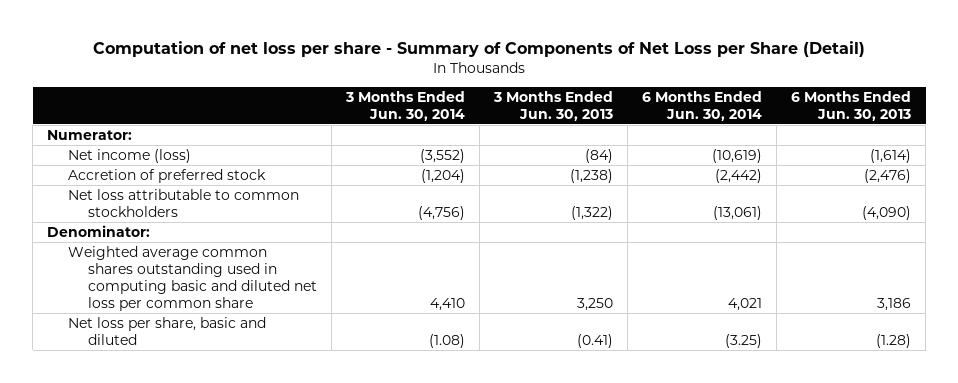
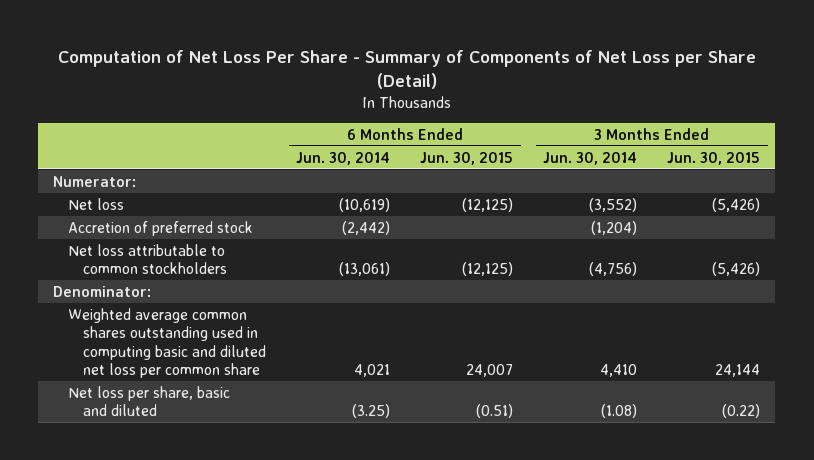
[93,41,866,58] Computation of net loss per share - Summary of Components of Net Loss per Share (Detail) -> [57,49,756,89] Computation of Net Loss Per Share - Summary of Components of Net Loss per Share (Detail)
[493,90,614,121] 3 Months Ended Jun. 30, 2013 -> none
[791,90,912,121] 6 Months Ended Jun. 30, 2013 -> none
none -> [420,151,514,165] Jun. 30, 2015
none -> [667,151,761,165] Jun. 30, 2015
[67,149,191,164] Net income (loss) -> [68,197,125,210] Net loss

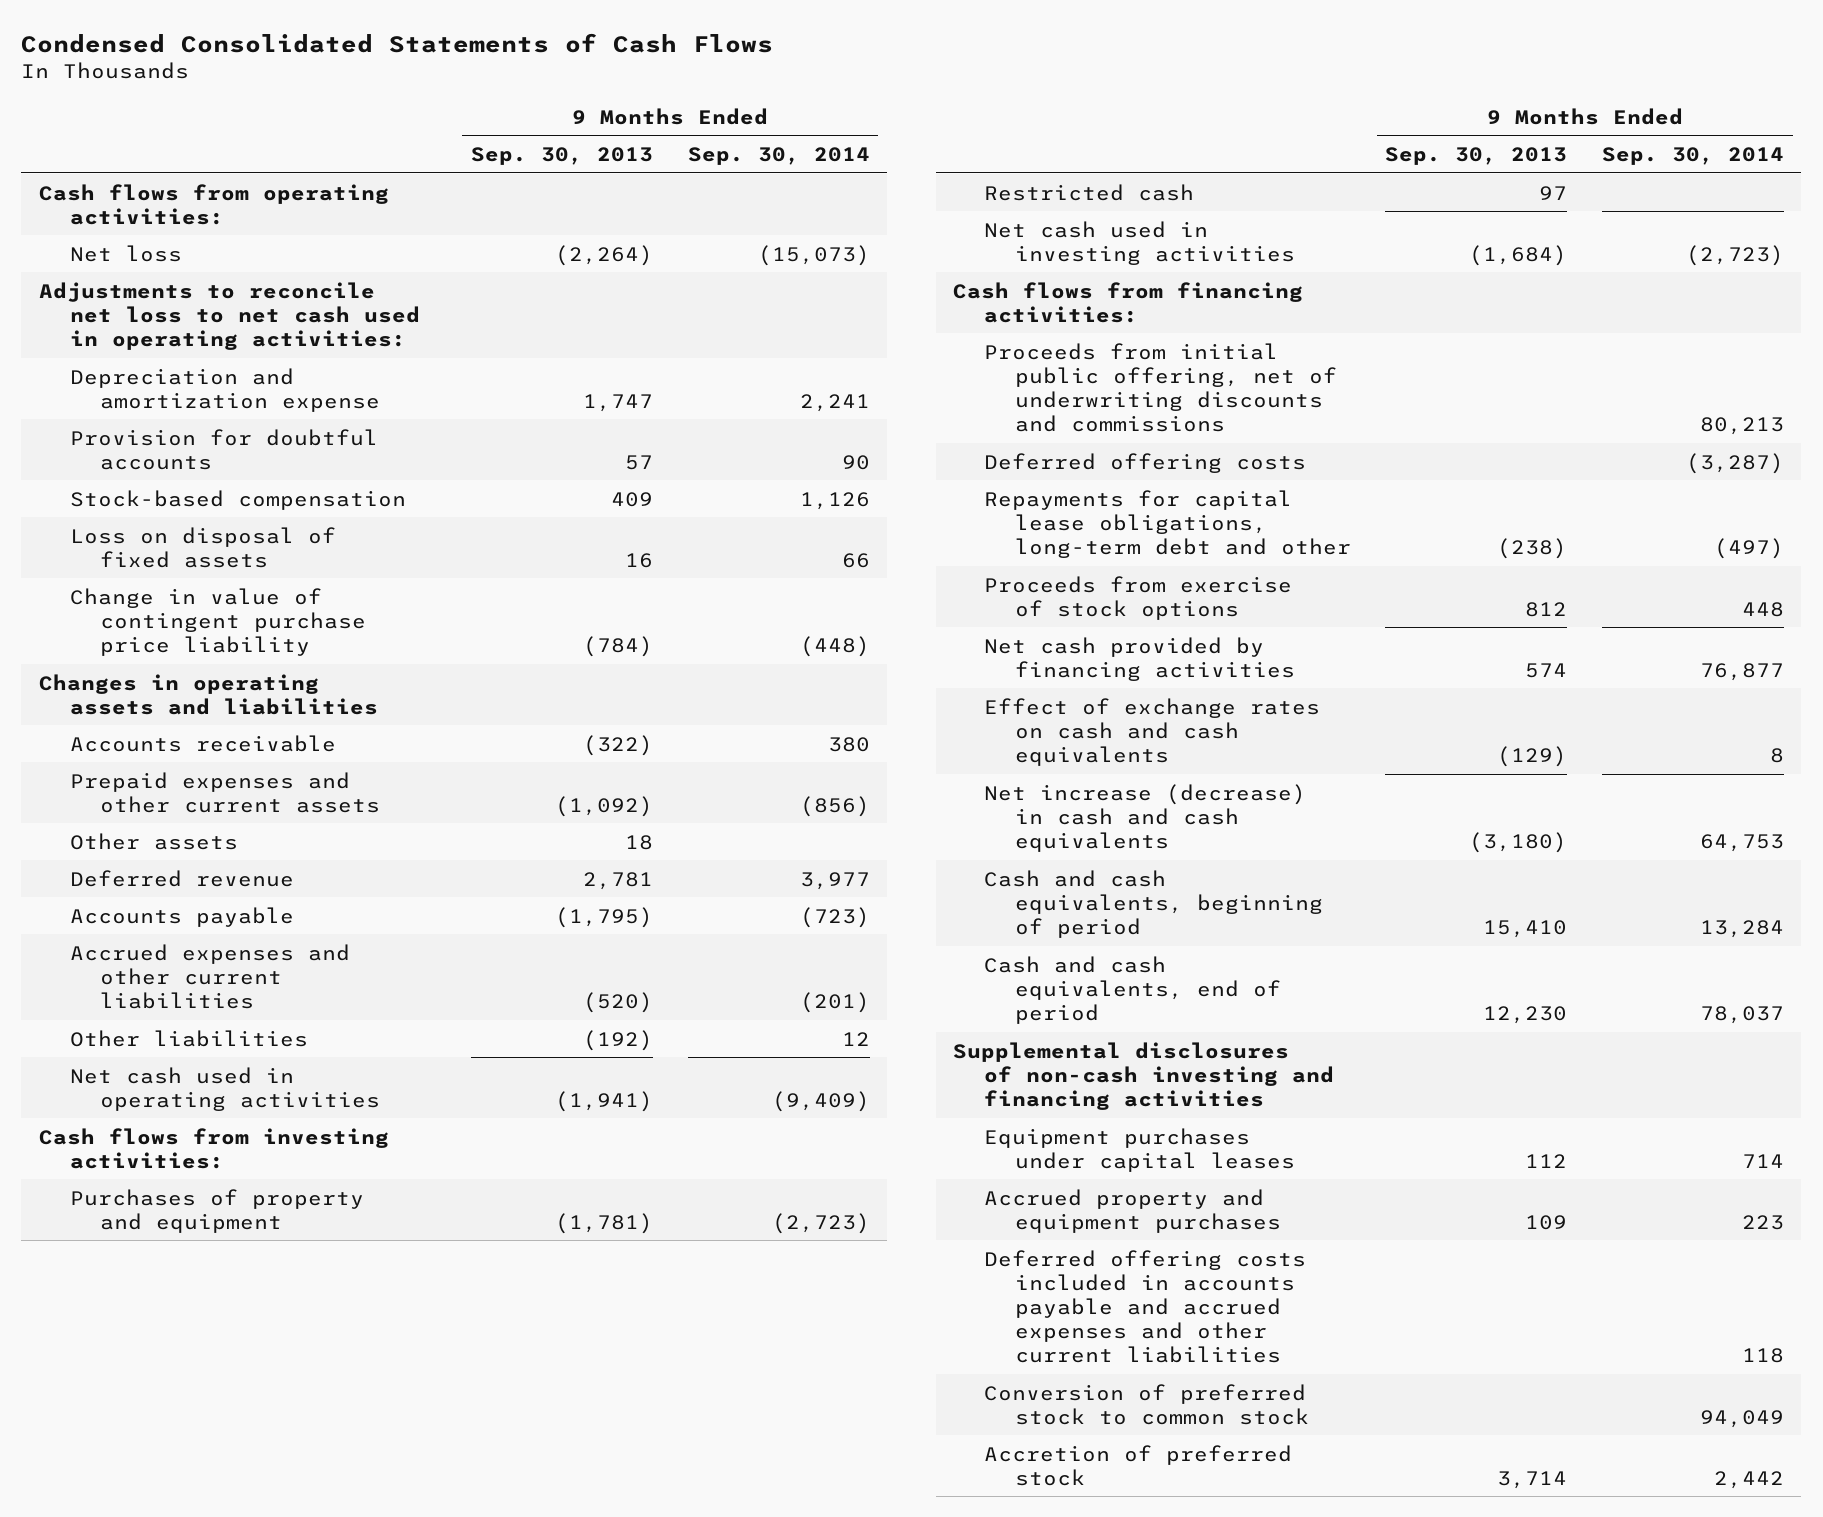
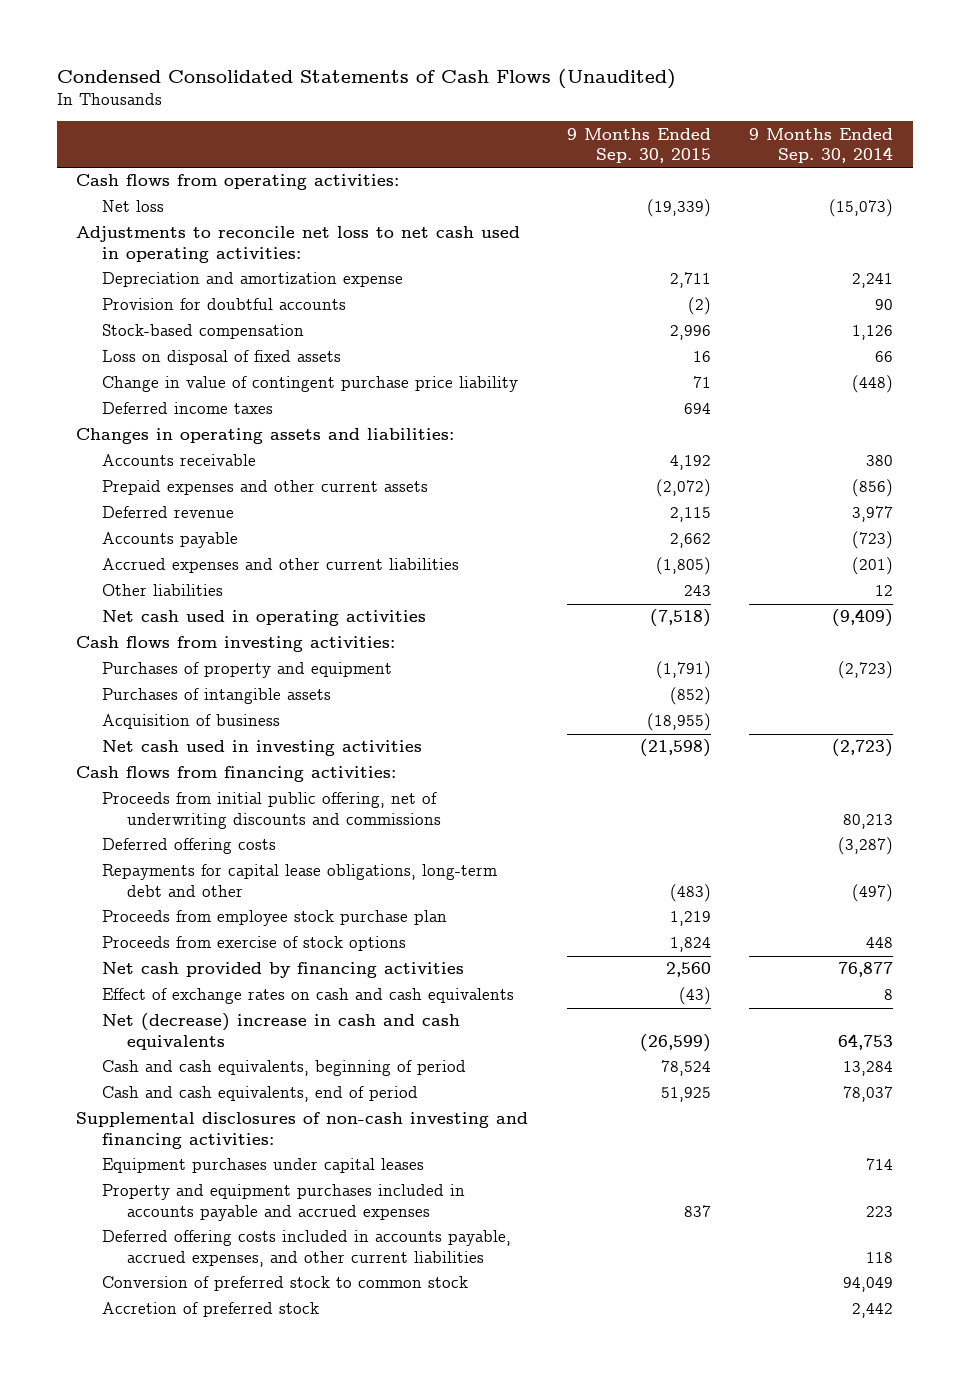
[21,32,774,53] Condensed Consolidated Statements of Cash Flows -> [57,68,677,89] Condensed Consolidated Statements of Cash Flows (Unaudited)
[470,147,653,166] Sep. 30, 2013 -> none
none -> [566,127,711,164] 9 Months Ended Sep. 30, 2015
none -> [101,402,273,415] Deferred income taxes
[38,673,378,715] Changes in operating assets and liabilities -> [76,428,455,445] Changes in operating assets and liabilities:
[69,832,238,850] Other assets -> none
[984,183,1195,201] Restricted cash -> none
none -> [101,688,331,705] Purchases of intangible assets
none -> [101,714,280,730] Acquisition of business
none -> [101,910,447,927] Proceeds from employee stock purchase plan
[984,783,1307,852] Net increase (decrease) in cash and cash equivalents -> [101,1013,460,1051] Net (decrease) increase in cash and cash equivalents
[953,1041,1335,1110] Supplemental disclosures of non-cash investing and financing activities -> [76,1112,529,1150] Supplemental disclosures of non-cash investing and financing activities:
[984,1188,1281,1233] Accrued property and equipment purchases -> [101,1184,465,1222] Property and equipment purchases included in accounts payable and accrued expenses
[984,1249,1307,1363] Deferred offering costs included in accounts payable and accrued expenses and other current liabilities -> [101,1230,511,1268] Deferred offering costs included in accounts payable, accrued expenses, and other current liabilities

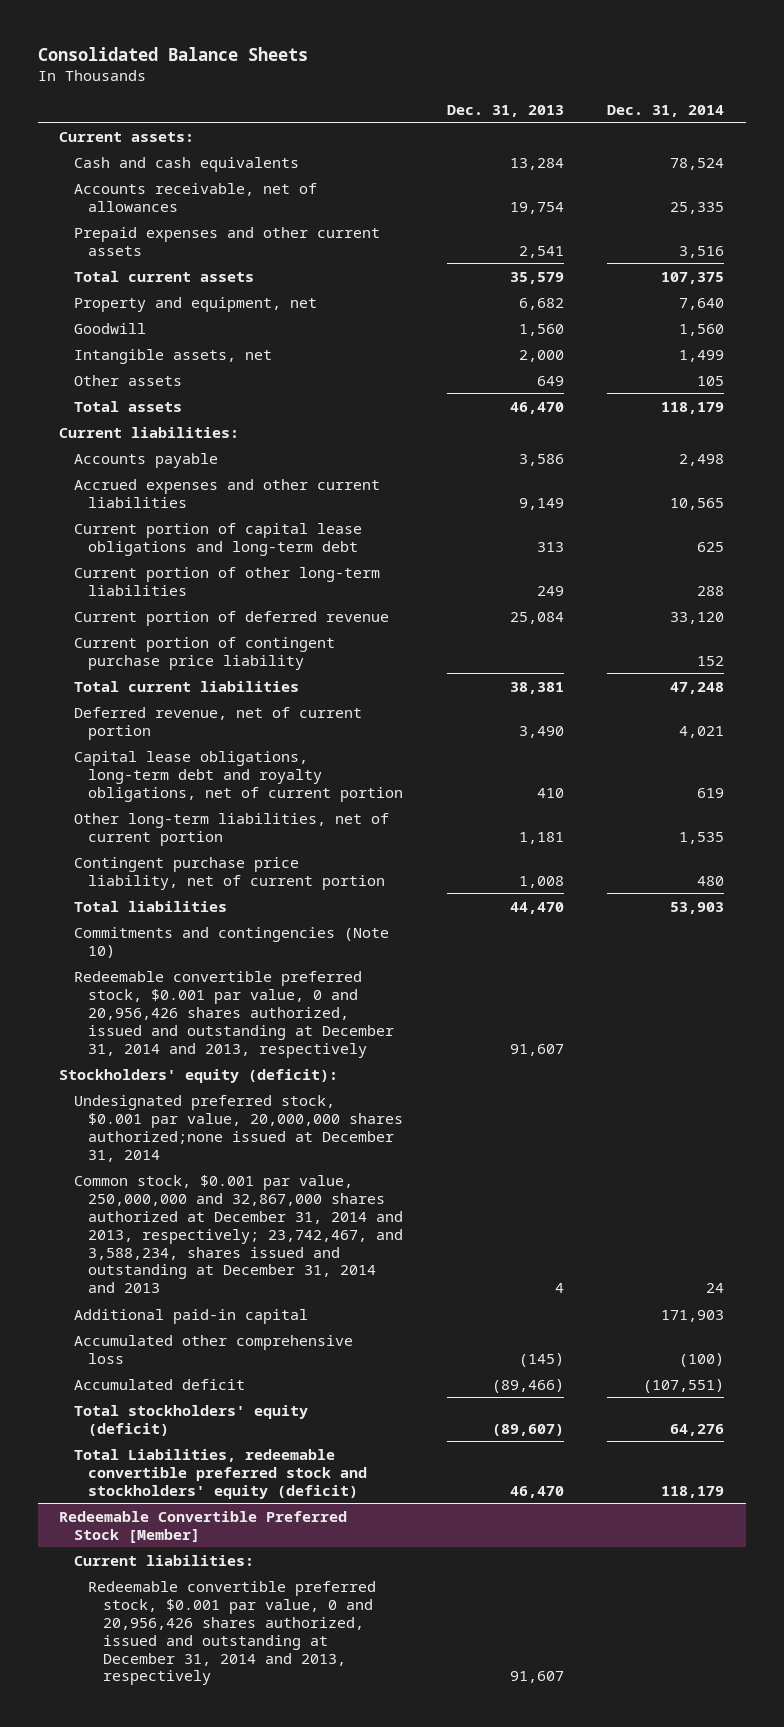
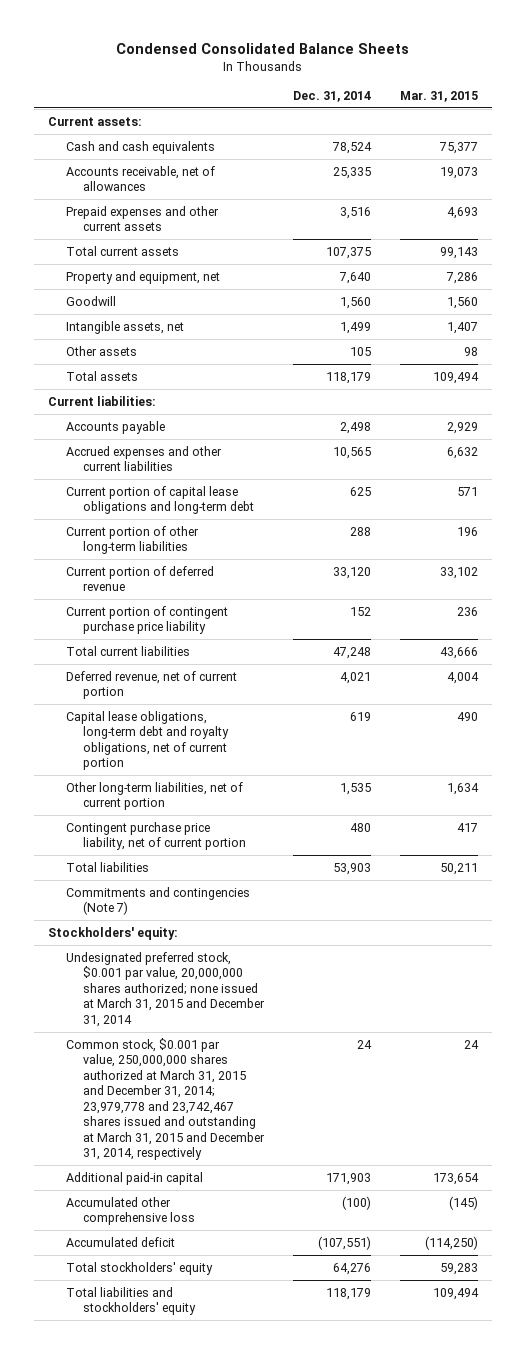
[37,46,308,61] Consolidated Balance Sheets -> [116,42,410,54] Condensed Consolidated Balance Sheets
[446,104,564,117] Dec. 31, 2013 -> none
none -> [399,91,478,103] Mar. 31, 2015
[73,970,395,1058] Redeemable convertible preferred stock, $0.001 par value, 0 and 20,956,426 shares authorized, issued and outstanding at December 31, 2014 and 2013, respectively -> none
[73,926,389,958] Commitments and contingencies (Note 10) -> [65,886,250,916] Commitments and contingencies (Note 7)
[59,1068,339,1083] Stockholders' equity (deficit): -> [48,926,179,940] Stockholders' equity:
[73,1094,404,1162] Undesignated preferred stock, $0.001 par value, 20,000,000 shares authorized;none issued at December 31, 2014 -> [65,951,266,1027] Undesignated preferred stock, $0.001 par value, 20,000,000 shares authorized; none issued at March 31, 2015 and December 31, 2014
[73,1174,404,1294] Common stock, $0.001 par value, 250,000,000 and 32,867,000 shares authorized at December 31, 2014 and 2013, respectively; 23,742,467, and 3,588,234, shares issued and outstanding at December 31, 2014 and 2013 -> [65,1037,266,1161] Common stock, $0.001 par value, 250,000,000 shares authorized at March 31, 2015 and December 31, 2014; 23,979,778 and 23,742,467 shares issued and outstanding at March 31, 2015 and December 31, 2014, respectively
[59,1510,348,1543] Redeemable Convertible Preferred Stock [Member] -> none
[73,1554,254,1566] Current liabilities: -> none
[88,1580,377,1686] Redeemable convertible preferred stock, $0.001 par value, 0 and 20,956,426 shares authorized, issued and outstanding at December 31, 2014 and 2013, respectively -> none
[73,1404,308,1436] Total stockholders' equity (deficit) -> [65,1261,213,1275] Total stockholders' equity
[73,1448,368,1499] Total Liabilities, redeemable convertible preferred stock and stockholders' equity (deficit) -> [65,1286,197,1316] Total liabilities and stockholders' equity

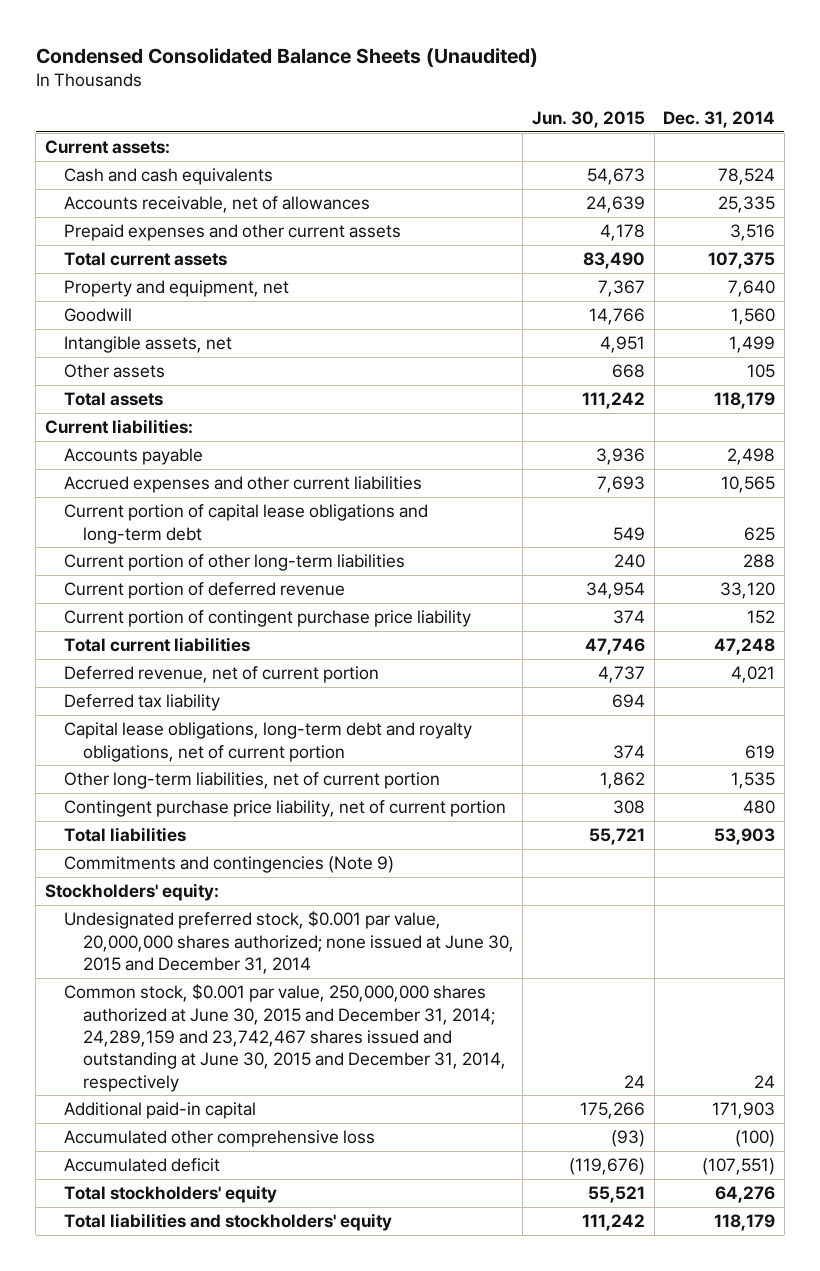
[116,42,410,54] Condensed Consolidated Balance Sheets -> [35,47,538,67] Condensed Consolidated Balance Sheets (Unaudited)
[399,91,478,103] Mar. 31, 2015 -> none
none -> [531,110,645,128] Jun. 30, 2015
none -> [63,694,220,712] Deferred tax liability
[65,886,250,916] Commitments and contingencies (Note 7) -> [63,856,394,874] Commitments and contingencies (Note 9)
[65,951,266,1027] Undesignated preferred stock, $0.001 par value, 20,000,000 shares authorized; none issued at March 31, 2015 and December 31, 2014 -> [63,911,514,974] Undesignated preferred stock, $0.001 par value, 20,000,000 shares authorized; none issued at June 30, 2015 and December 31, 2014
[65,1037,266,1161] Common stock, $0.001 par value, 250,000,000 shares authorized at March 31, 2015 and December 31, 2014; 23,979,778 and 23,742,467 shares issued and outstanding at March 31, 2015 and December 31, 2014, respectively -> [63,984,506,1092] Common stock, $0.001 par value, 250,000,000 shares authorized at June 30, 2015 and December 31, 2014; 24,289,159 and 23,742,467 shares issued and outstanding at June 30, 2015 and December 31, 2014, respectively

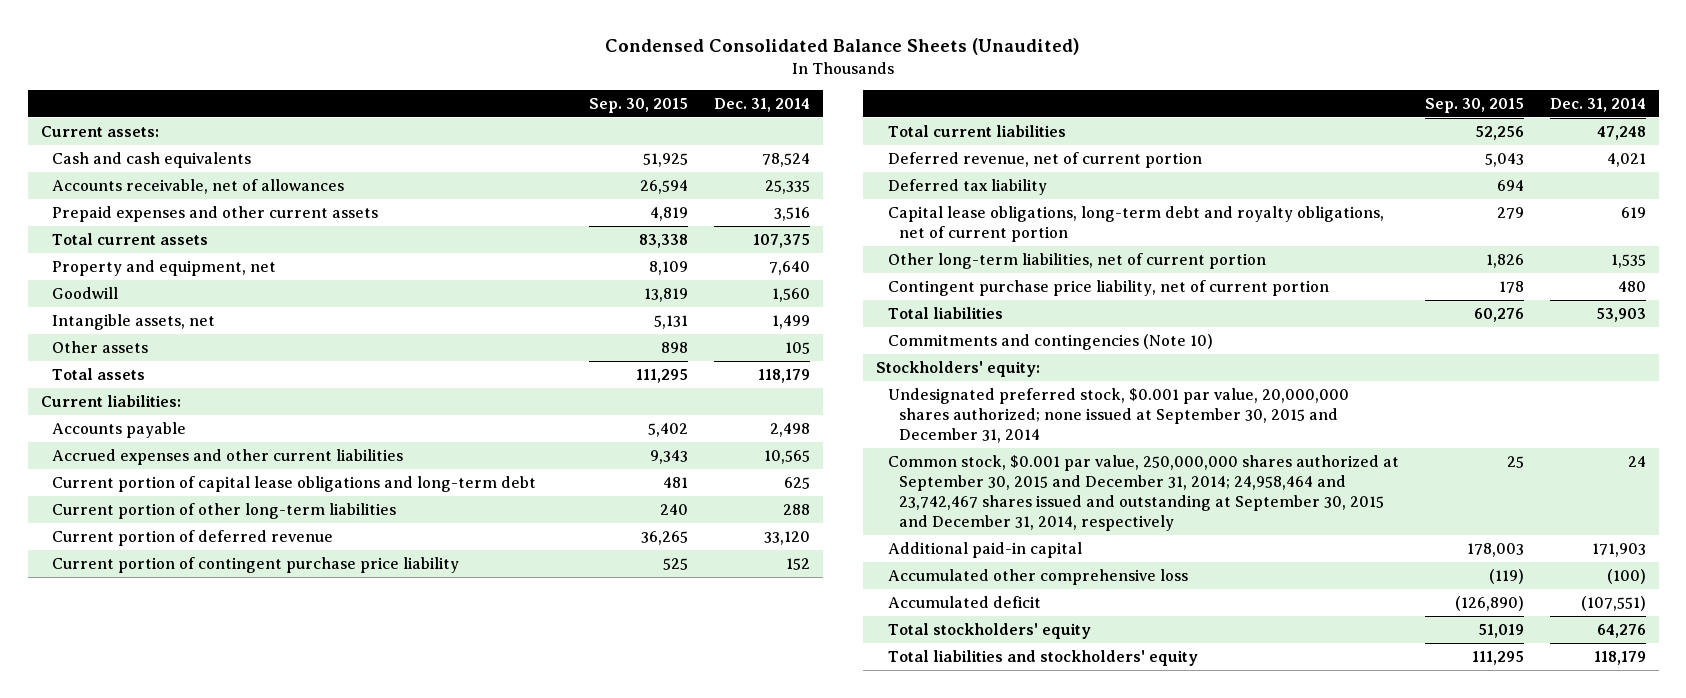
[531,110,645,128] Jun. 30, 2015 -> none
none -> [589,97,689,113] Sep. 30, 2015
[63,856,394,874] Commitments and contingencies (Note 9) -> [887,333,1213,350] Commitments and contingencies (Note 10)
[63,911,514,974] Undesignated preferred stock, $0.001 par value, 20,000,000 shares authorized; none issued at June 30, 2015 and December 31, 2014 -> [887,387,1349,443] Undesignated preferred stock, $0.001 par value, 20,000,000 shares authorized; none issued at September 30, 2015 and December 31, 2014
[63,984,506,1092] Common stock, $0.001 par value, 250,000,000 shares authorized at June 30, 2015 and December 31, 2014; 24,289,159 and 23,742,467 shares issued and outstanding at June 30, 2015 and December 31, 2014, respectively -> [887,454,1399,531] Common stock, $0.001 par value, 250,000,000 shares authorized at September 30, 2015 and December 31, 2014; 24,958,464 and 23,742,467 shares issued and outstanding at September 30, 2015 and December 31, 2014, respectively

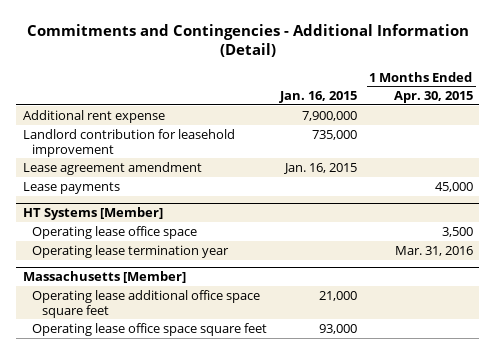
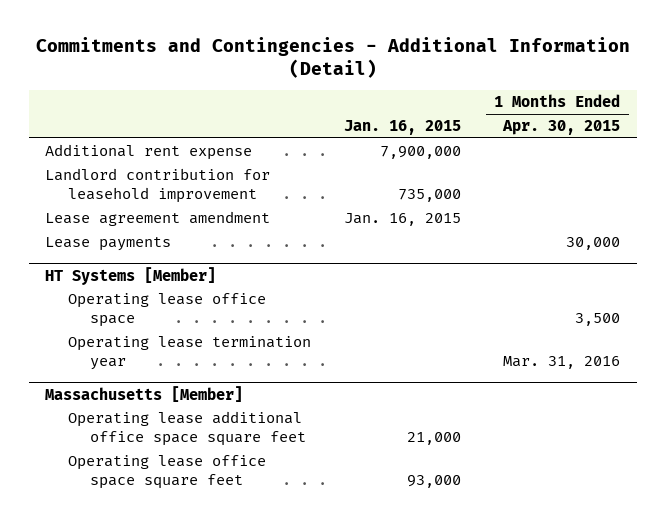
[434,181,473,192] 45,000 -> [566,237,621,251] 30,000

